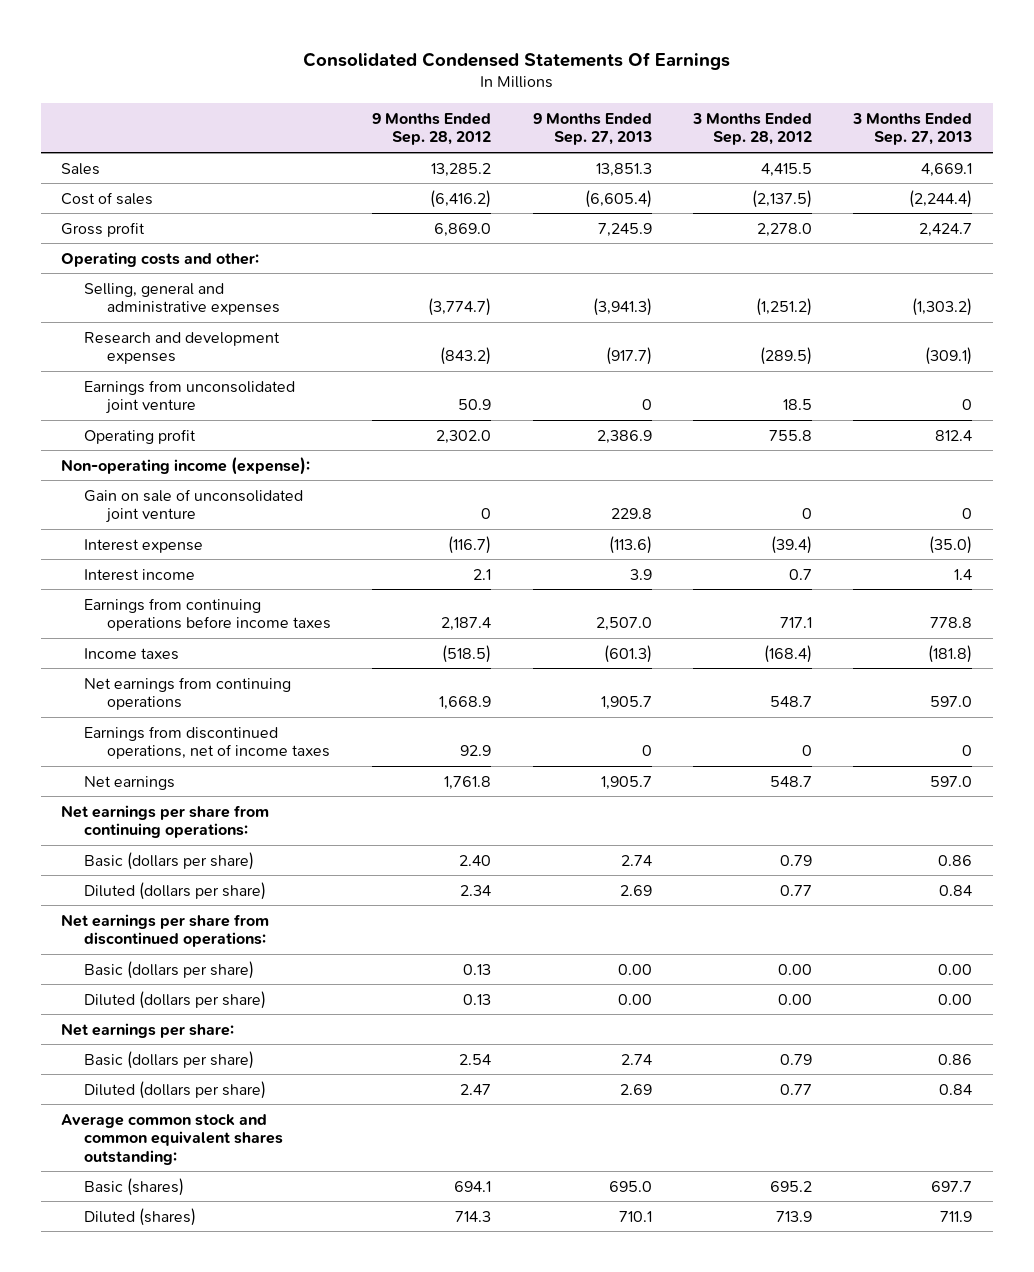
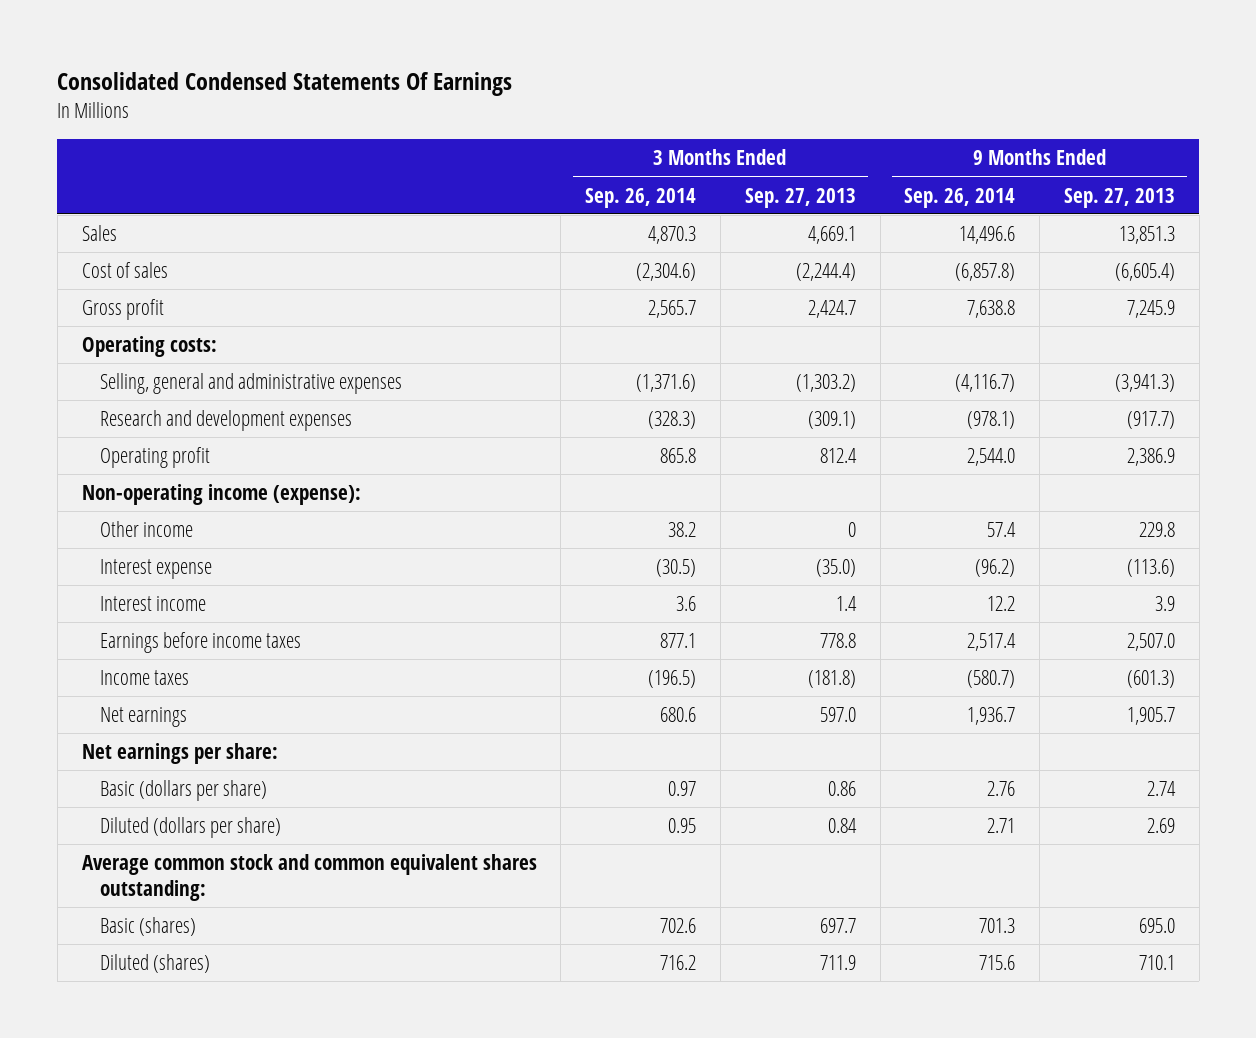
[372,112,492,146] 9 Months Ended Sep. 28, 2012 -> none
[692,112,813,146] 3 Months Ended Sep. 28, 2012 -> none
none -> [585,187,697,208] Sep. 26, 2014
none -> [904,187,1016,208] Sep. 26, 2014
[61,251,260,267] Operating costs and other: -> [81,336,217,358] Operating costs:
[84,379,296,415] Earnings from unconsolidated joint venture -> none
[84,488,304,524] Gain on sale of unconsolidated joint venture -> [100,521,194,538] Other income
[84,597,331,632] Earnings from continuing operations before income taxes -> [100,632,302,654] Earnings before income taxes
[84,676,292,711] Net earnings from continuing operations -> none
[84,725,330,760] Earnings from discontinued operations, net of income taxes -> none
[61,804,270,839] Net earnings per share from continuing operations: -> none
[84,851,255,870] Basic (dollars per share) -> none
[84,881,267,900] Diluted (dollars per share) -> none
[61,913,270,948] Net earnings per share from discontinued operations: -> none
[84,960,255,979] Basic (dollars per share) -> none
[84,990,267,1009] Diluted (dollars per share) -> none

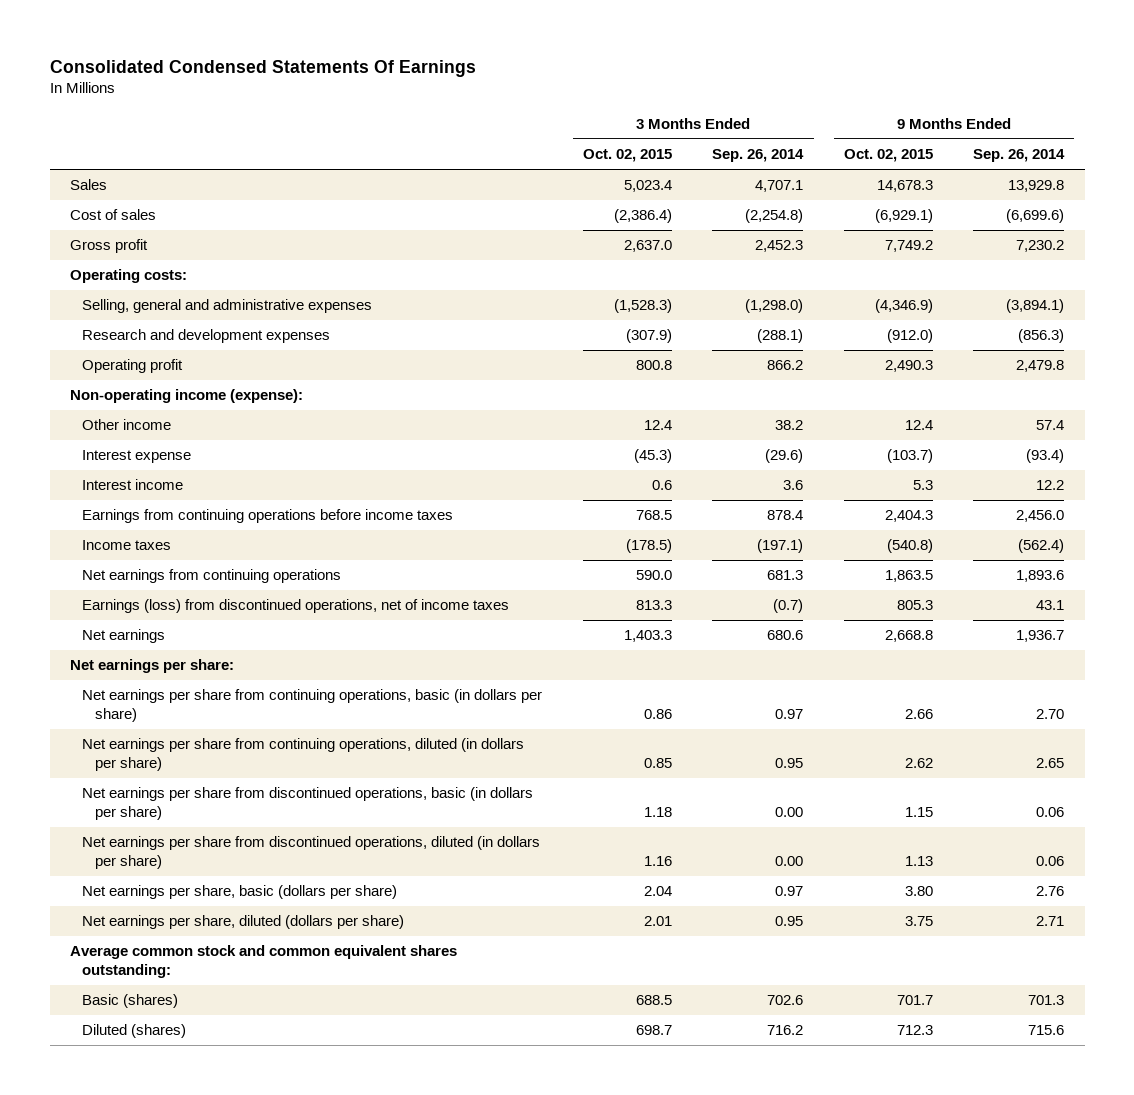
[744,187,856,208] Sep. 27, 2013 -> none
[1063,187,1175,208] Sep. 27, 2013 -> none
none -> [582,149,672,163] Oct. 02, 2015
none -> [843,149,933,163] Oct. 02, 2015
[648,226,697,245] 4,870.3 -> [755,180,804,193] 4,707.1
[959,226,1016,245] 14,496.6 -> [1008,180,1065,193] 13,929.8
[636,263,697,282] (2,304.6) -> [745,209,804,224] (2,254.8)
[955,263,1016,282] (6,857.8) -> [1006,209,1065,224] (6,699.6)
[648,300,697,319] 2,565.7 -> [755,240,804,253] 2,452.3
[967,300,1016,319] 7,638.8 -> [1016,240,1065,253] 7,230.2
[636,374,697,393] (1,371.6) -> [745,299,804,314] (1,298.0)
[955,374,1016,393] (4,116.7) -> [1006,299,1065,314] (3,894.1)
[648,411,697,430] (328.3) -> [757,329,804,344] (288.1)
[967,411,1016,430] (978.1) -> [1018,329,1065,344] (856.3)
[660,448,697,464] 865.8 -> [767,360,804,371] 866.2
[967,448,1016,467] 2,544.0 -> [1016,360,1065,373] 2,479.8
[656,559,697,578] (30.5) -> [765,449,804,464] (29.6)
[975,559,1016,578] (96.2) -> [1026,449,1065,464] (93.4)
[100,632,302,654] Earnings before income taxes -> [82,509,454,524] Earnings from continuing operations before income taxes
[660,633,697,649] 877.1 -> [767,510,804,521] 878.4
[967,633,1017,652] 2,517.4 -> [1016,510,1065,523] 2,456.0
[648,670,697,689] (196.5) -> [757,539,804,554] (197.1)
[967,670,1016,689] (580.7) -> [1018,539,1065,554] (562.4)
none -> [82,569,342,584] Net earnings from continuing operations
none -> [82,599,510,614] Earnings (loss) from discontinued operations, net of income taxes
none -> [82,689,543,722] Net earnings per share from continuing operations, basic (in dollars per share)
none -> [82,738,525,771] Net earnings per share from continuing operations, diluted (in dollars per share)
none -> [82,787,534,820] Net earnings per share from discontinued operations, basic (in dollars per share)
none -> [82,836,541,869] Net earnings per share from discontinued operations, diluted (in dollars per share)
[100,780,268,802] Basic (dollars per share) -> [82,885,398,900] Net earnings per share, basic (dollars per share)
[100,817,282,839] Diluted (dollars per share) -> [82,915,405,930] Net earnings per share, diluted (dollars per share)

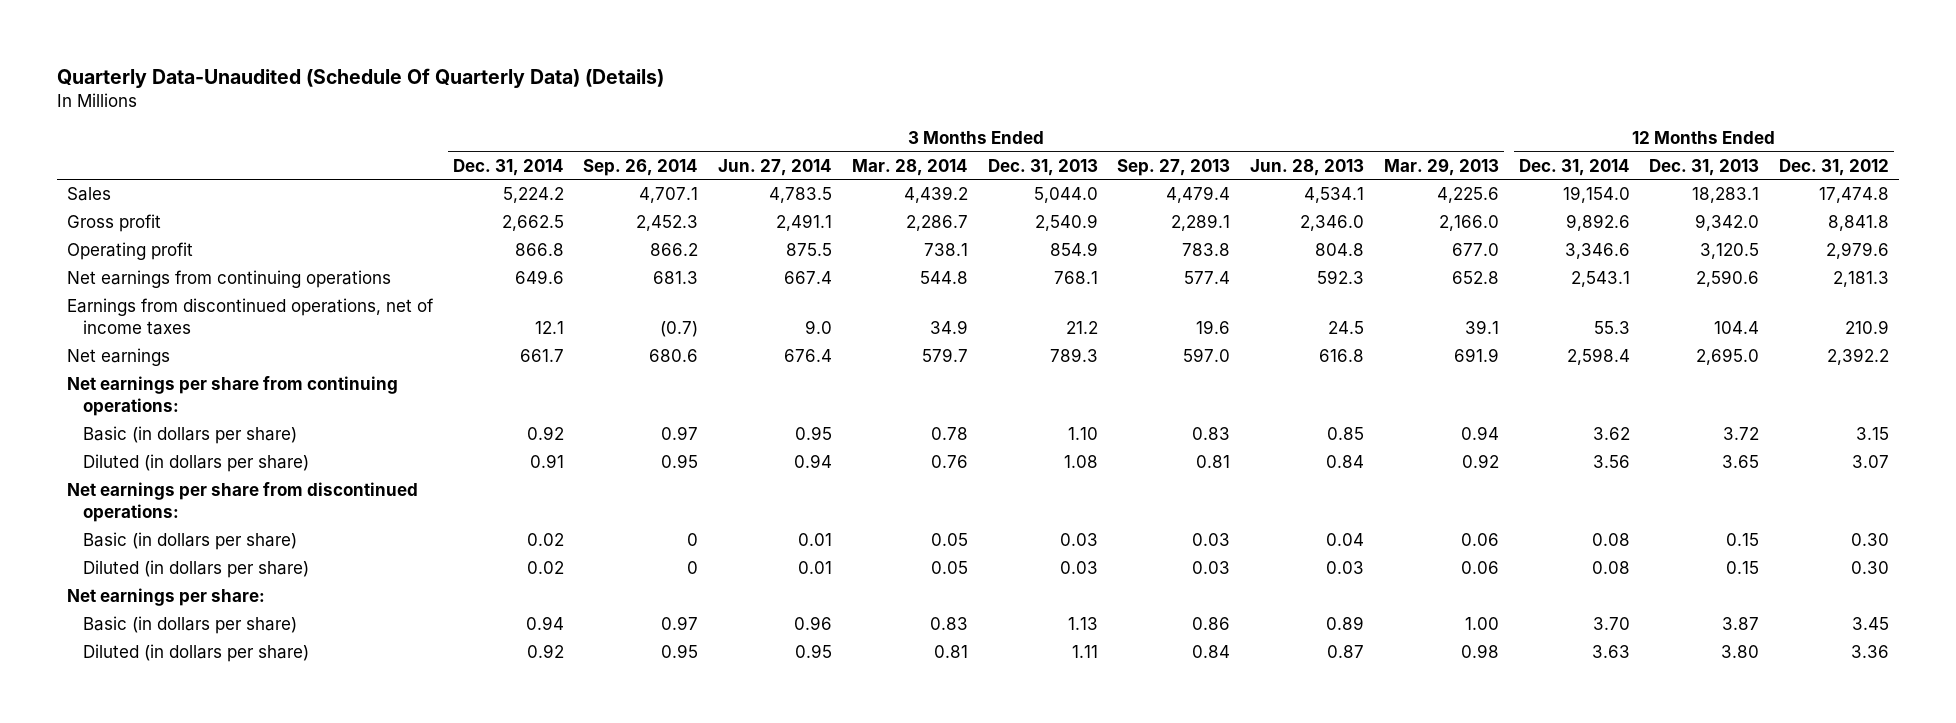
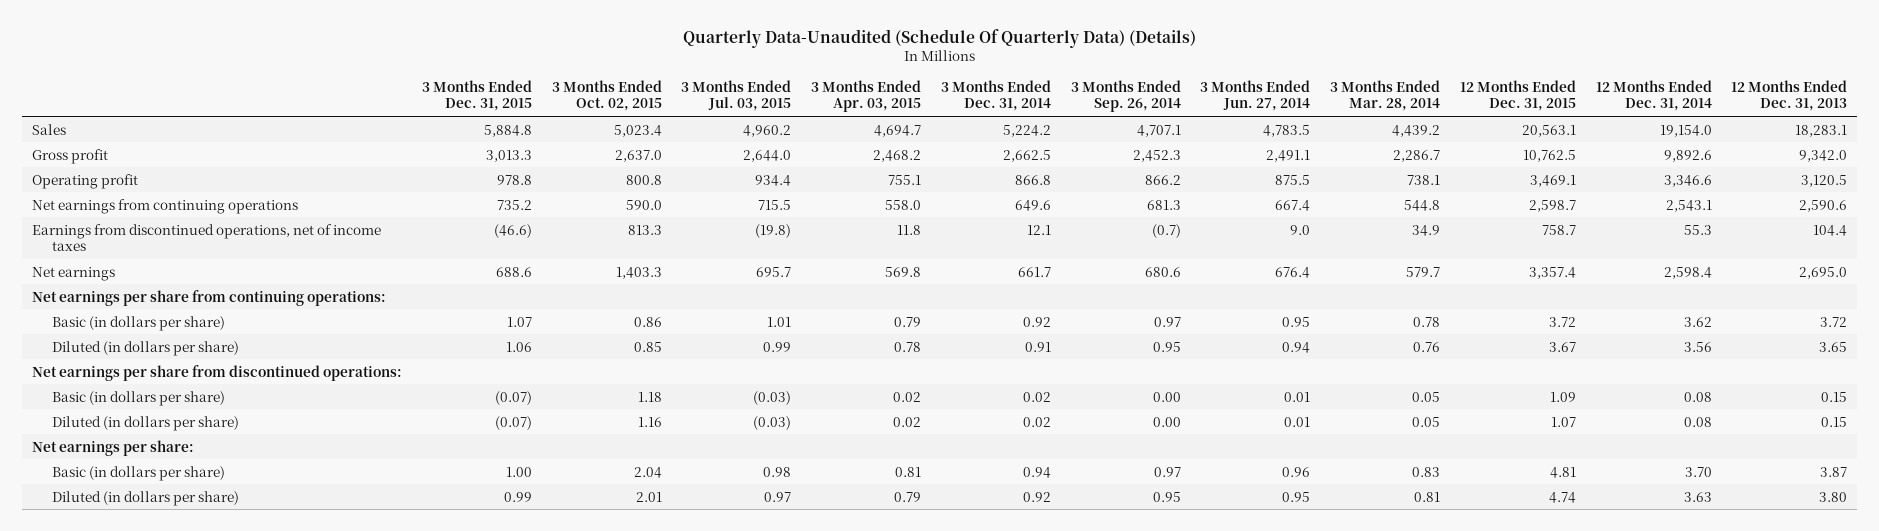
[987,158,1098,176] Dec. 31, 2013 -> none
[1117,158,1231,176] Sep. 27, 2013 -> none
[1250,158,1365,176] Jun. 28, 2013 -> none
[1383,157,1499,176] Mar. 29, 2013 -> none
[1778,158,1889,176] Dec. 31, 2012 -> none
none -> [421,79,532,112] 3 Months Ended Dec. 31, 2015
none -> [551,79,662,112] 3 Months Ended Oct. 02, 2015
none -> [681,79,792,112] 3 Months Ended Jul. 03, 2015
none -> [811,79,922,113] 3 Months Ended Apr. 03, 2015
none -> [1459,79,1576,112] 12 Months Ended Dec. 31, 2015
[687,533,699,547] 0 -> [1152,391,1181,402] 0.00
[687,561,699,575] 0 -> [1152,416,1181,427] 0.00

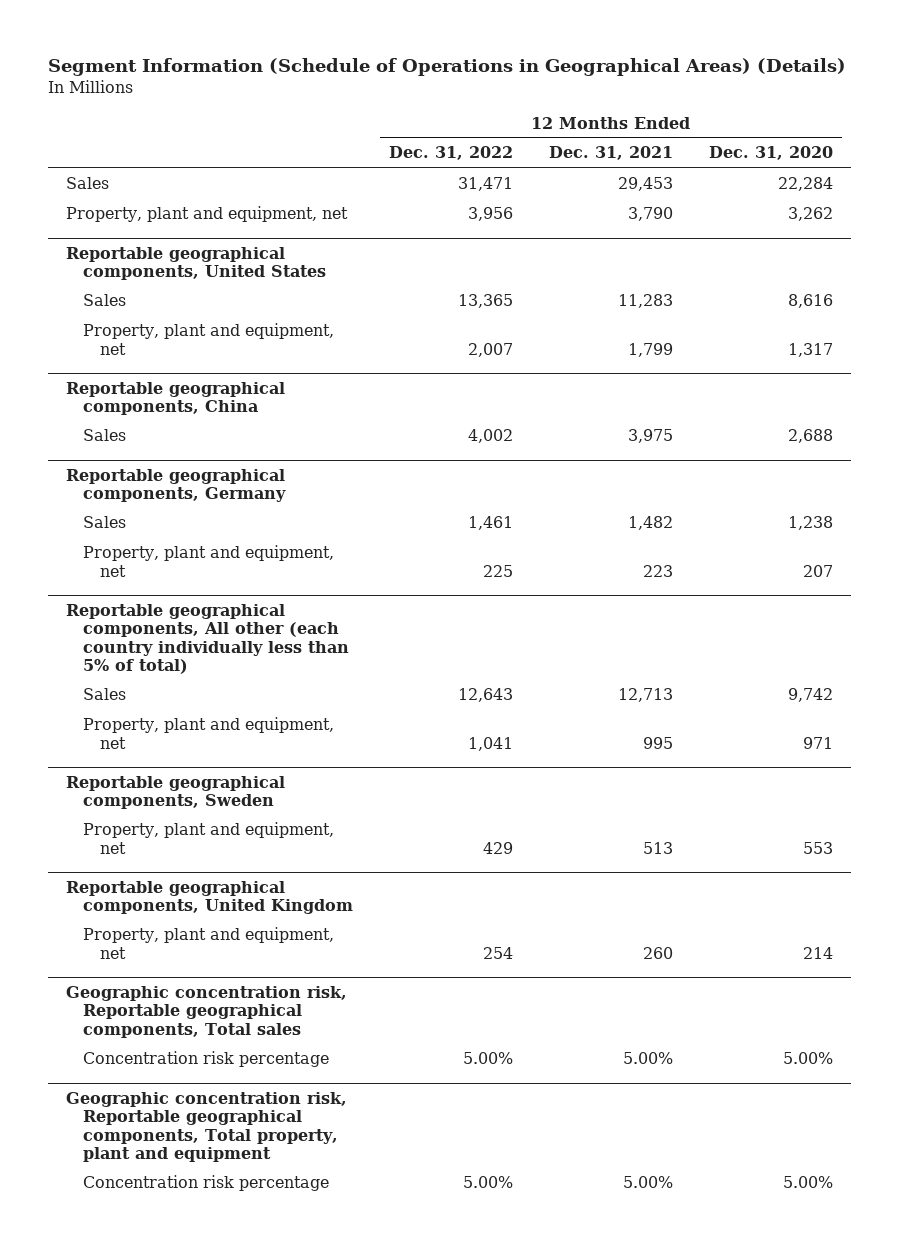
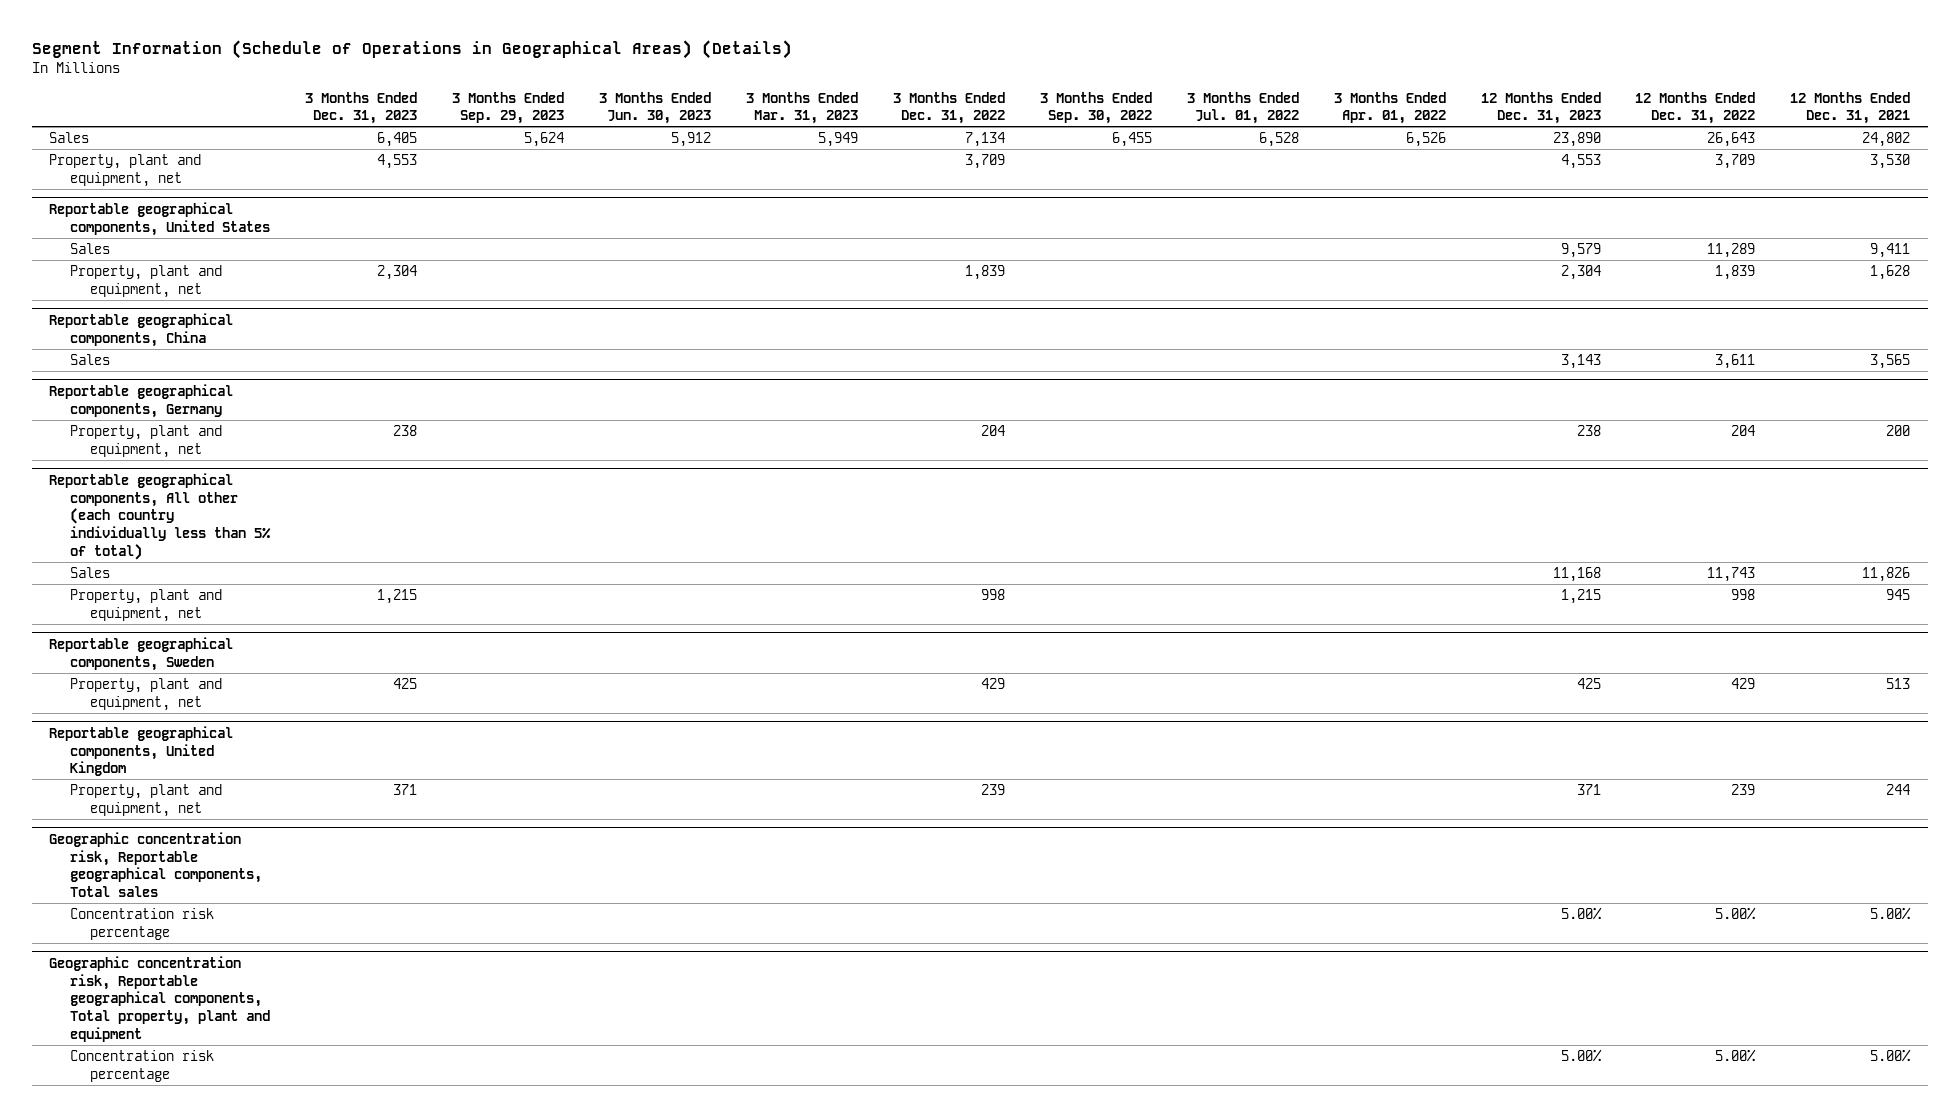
[708,146,833,161] Dec. 31, 2020 -> none
none -> [304,91,417,125] 3 Months Ended Dec. 31, 2023
none -> [451,91,564,125] 3 Months Ended Sep. 29, 2023
none -> [598,91,711,125] 3 Months Ended Jun. 30, 2023
none -> [745,91,858,125] 3 Months Ended Mar. 31, 2023
none -> [892,91,1005,125] 3 Months Ended Dec. 31, 2022
none -> [1039,91,1152,125] 3 Months Ended Sep. 30, 2022
none -> [1186,91,1299,125] 3 Months Ended Jul. 01, 2022
none -> [1333,91,1446,125] 3 Months Ended Apr. 01, 2022
none -> [1480,91,1601,125] 12 Months Ended Dec. 31, 2023
[457,177,513,192] 31,471 -> [1707,131,1756,147] 26,643
[617,177,673,192] 29,453 -> [1862,131,1911,147] 24,802
[467,207,513,222] 3,956 -> [1715,153,1756,169] 3,709
[627,207,673,222] 3,790 -> [1870,153,1911,169] 3,530
[457,294,513,309] 13,365 -> [1707,242,1756,258] 11,289
[617,294,673,309] 11,283 -> [1870,242,1911,258] 9,411
[467,342,513,357] 2,007 -> [1715,264,1756,280] 1,839
[627,342,673,357] 1,799 -> [1870,264,1911,280] 1,628
[467,429,513,444] 4,002 -> [1715,353,1756,369] 3,611
[627,429,673,444] 3,975 -> [1870,353,1911,369] 3,565
[82,516,126,529] Sales -> none
[482,564,513,577] 225 -> [1731,424,1756,436] 204
[642,564,673,577] 223 -> [1886,424,1911,436] 200
[457,688,513,703] 12,643 -> [1707,566,1756,582] 11,743
[617,688,673,703] 12,713 -> [1862,566,1911,582] 11,826
[467,736,513,751] 1,041 -> [1731,588,1756,600] 998
[642,736,673,749] 995 -> [1886,588,1911,600] 945
[482,946,513,959] 254 -> [1731,783,1756,795] 239
[642,946,673,959] 260 -> [1886,783,1911,795] 244

